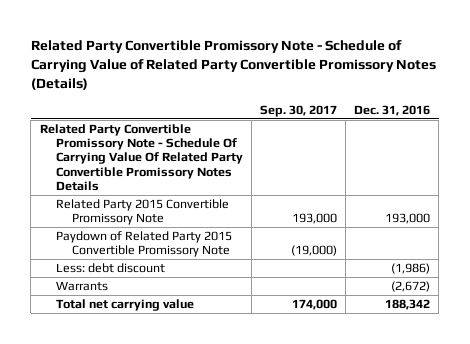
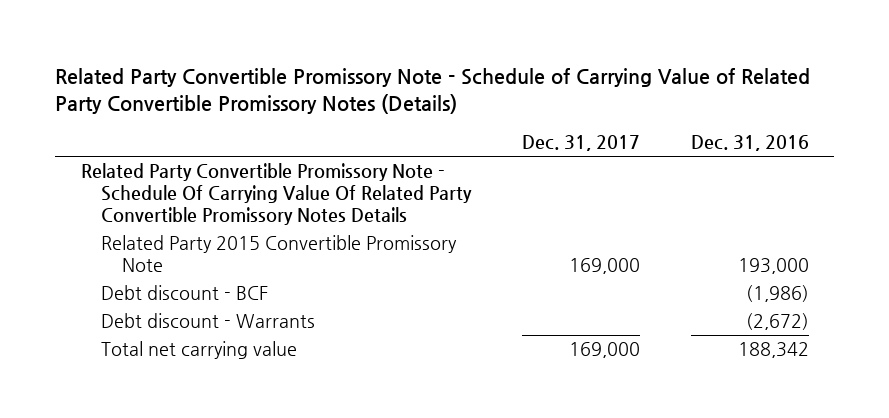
[259,104,337,117] Sep. 30, 2017 -> none
none -> [521,134,640,151] Dec. 31, 2017
[55,231,232,258] Paydown of Related Party 2015 Convertible Promissory Note -> none
[55,263,165,274] Less: debt discount -> [101,285,269,301] Debt discount - BCF
[55,281,108,292] Warrants -> [101,313,316,329] Debt discount - Warrants

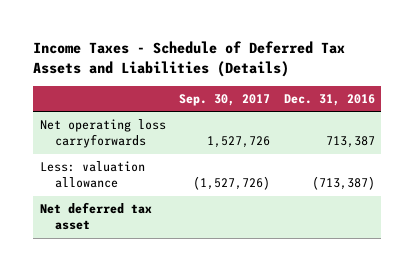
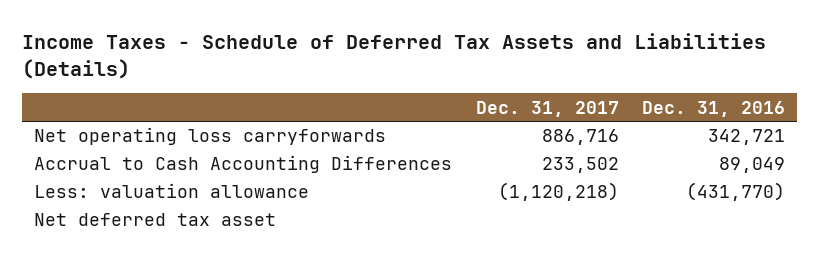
[179,93,271,106] Sep. 30, 2017 -> none
none -> [475,100,619,117] Dec. 31, 2017
[325,136,375,149] 713,387 -> [708,129,786,146] 342,721
none -> [34,155,453,174] Accrual to Cash Accounting Differences
[311,176,375,191] (713,387) -> [686,182,786,202] (431,770)

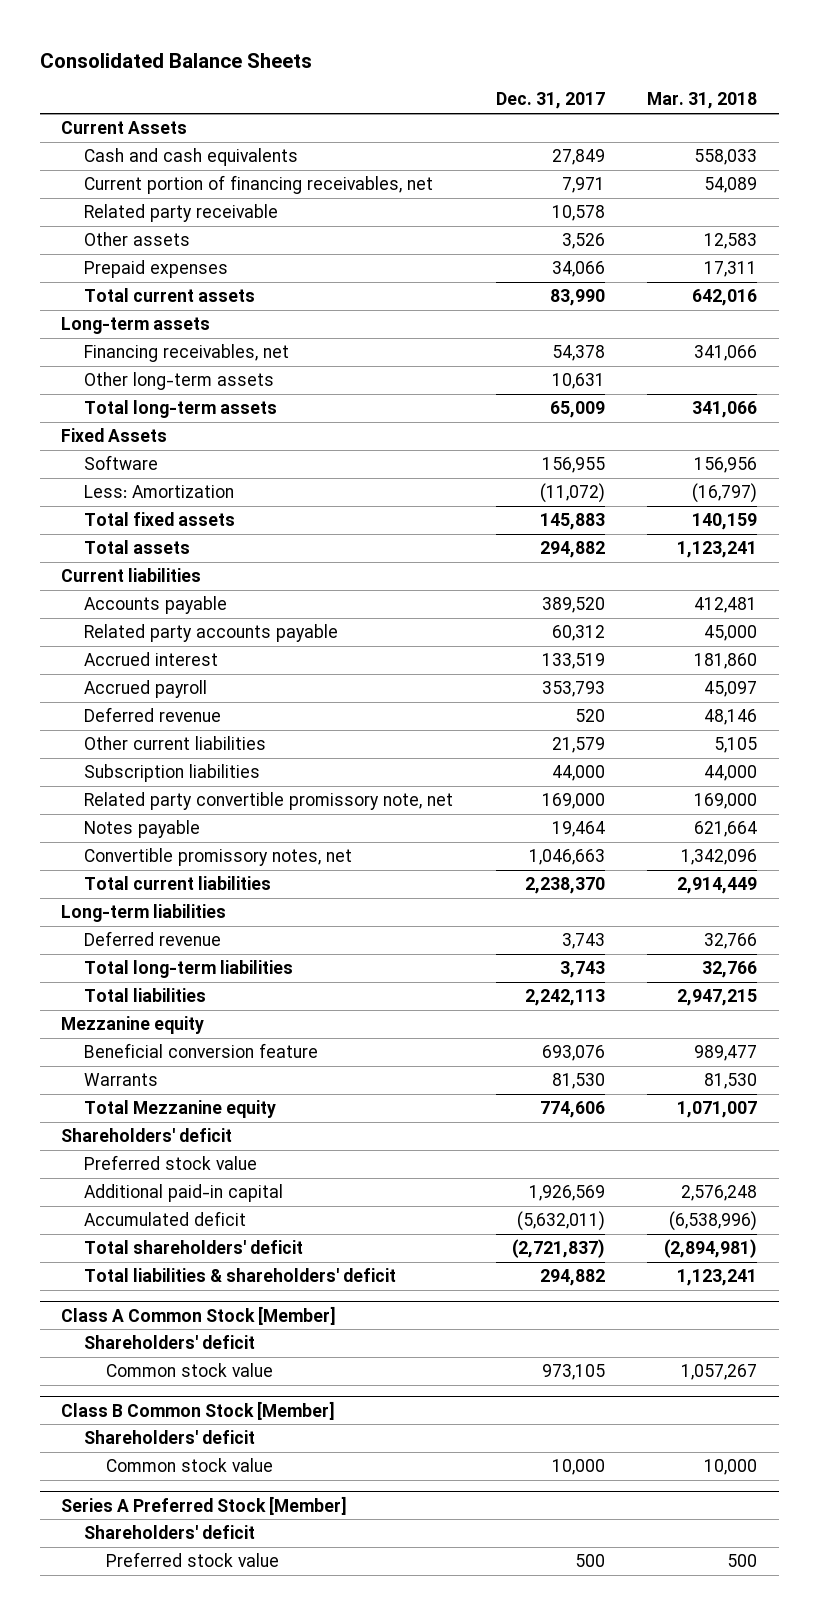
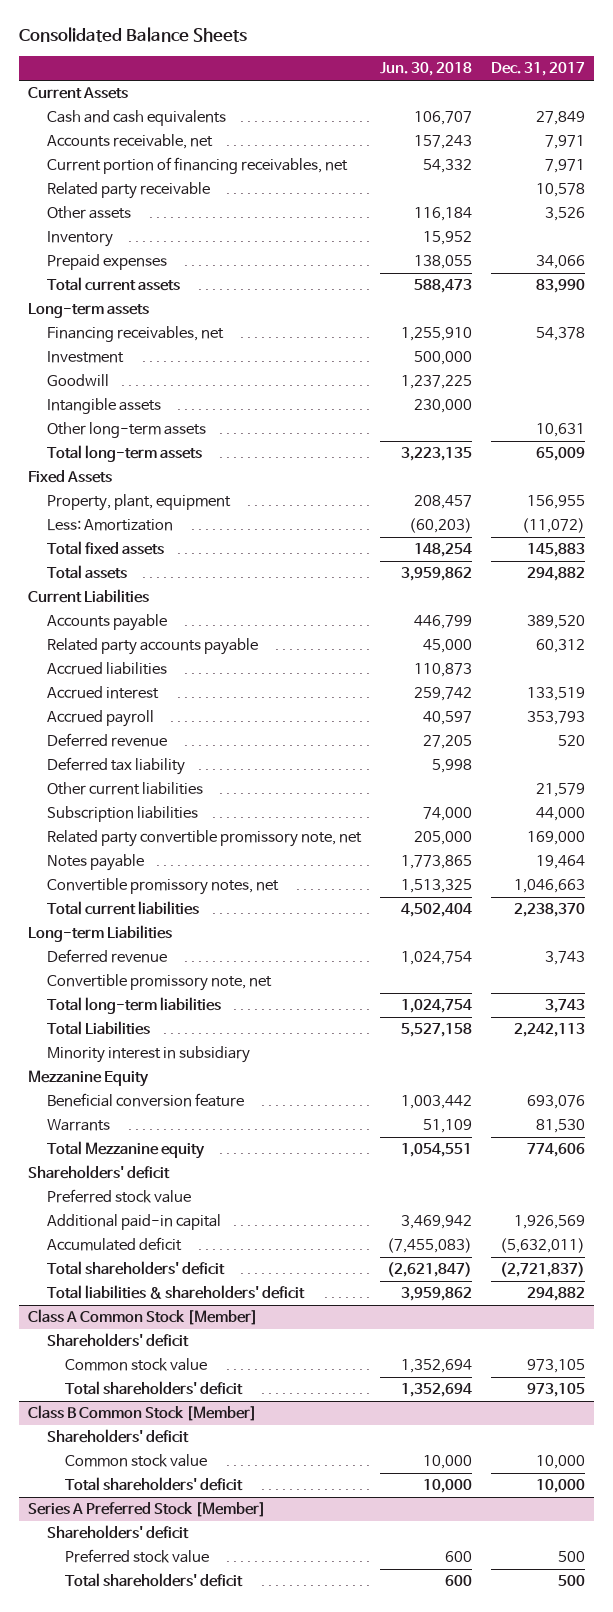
[647,92,758,110] Mar. 31, 2018 -> none
none -> [379,62,472,77] Jun. 30, 2018
none -> [46,134,213,150] Accounts receivable, net
none -> [46,231,113,248] Inventory
none -> [46,351,124,364] Investment
none -> [46,374,109,388] Goodwill
none -> [46,398,161,415] Intangible assets
[83,455,158,471] Software -> [46,494,231,512] Property, plant, equipment
[61,568,202,583] Current liabilities -> [28,589,150,604] Current Liabilities
none -> [46,662,167,676] Accrued liabilities
none -> [46,757,185,776] Deferred tax liability
[61,904,227,923] Long-term liabilities -> [28,925,173,943] Long-term Liabilities
none -> [46,974,272,992] Convertible promissory note, net
[83,988,206,1003] Total liabilities -> [46,1021,150,1036] Total Liabilities
none -> [46,1046,250,1064] Minority interest in subsidiary
[61,1016,205,1035] Mezzanine equity -> [28,1070,150,1088] Mezzanine Equity
none -> [65,1381,244,1396] Total shareholders' deficit
none -> [65,1477,244,1492] Total shareholders' deficit
none -> [65,1573,244,1588] Total shareholders' deficit

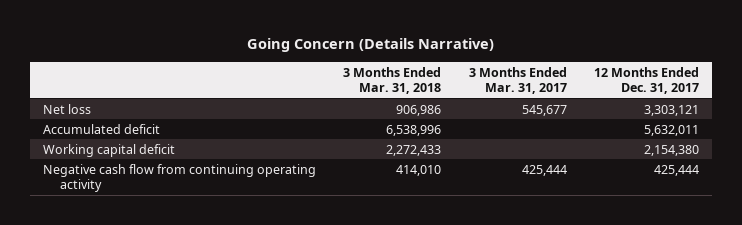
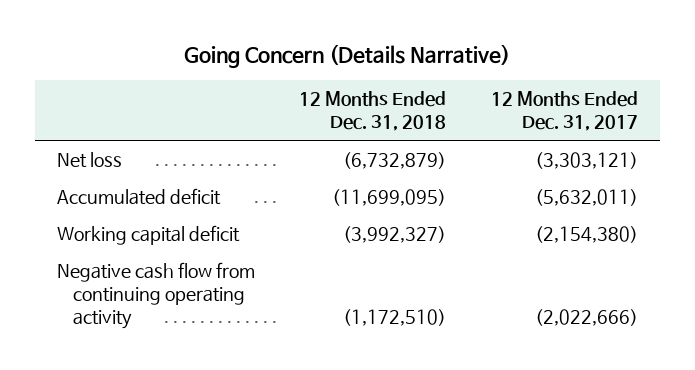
[343,66,442,95] 3 Months Ended Mar. 31, 2018 -> none
[468,66,567,95] 3 Months Ended Mar. 31, 2017 -> none
none -> [299,91,447,132] 12 Months Ended Dec. 31, 2018
[643,104,699,116] 3,303,121 -> [535,151,639,169] (3,303,121)
[643,124,699,136] 5,632,011 -> [535,188,639,206] (5,632,011)
[643,144,699,156] 2,154,380 -> [535,225,639,243] (2,154,380)
[653,164,699,176] 425,444 -> [535,308,639,326] (2,022,666)

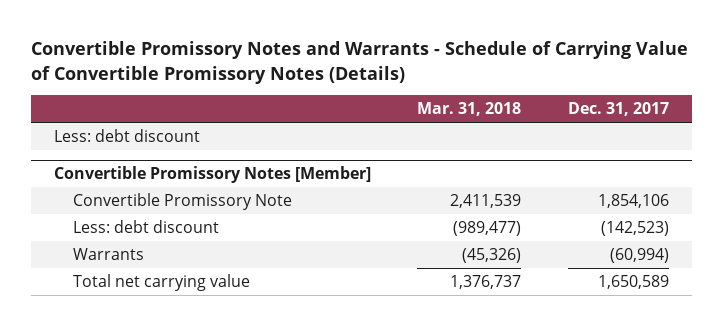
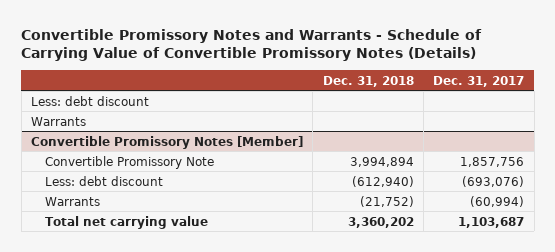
[417,102,522,117] Mar. 31, 2018 -> none
none -> [322,75,414,87] Dec. 31, 2018
none -> [31,116,87,126] Warrants
[597,193,669,208] 1,854,106 -> [460,156,525,167] 1,857,756
[600,220,669,236] (142,523) -> [462,175,525,187] (693,076)
[597,274,669,289] 1,650,589 -> [458,216,525,228] 1,103,687

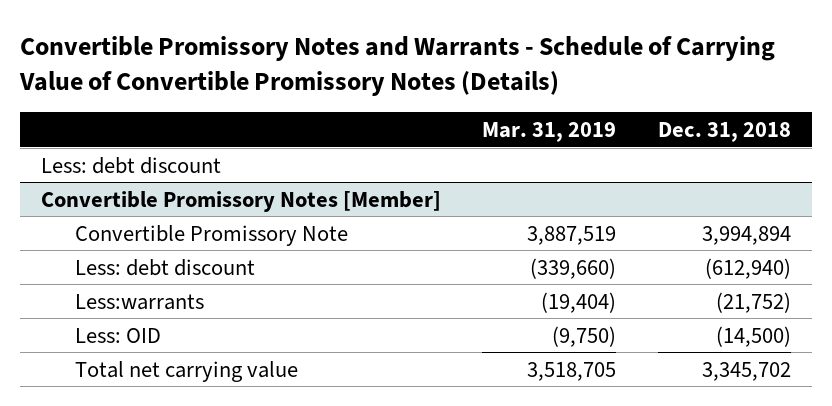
[433,75,525,87] Dec. 31, 2017 -> none
none -> [482,121,617,142] Mar. 31, 2019
[31,116,87,126] Warrants -> none
[45,196,101,206] Warrants -> [75,293,205,310] Less:warrants
none -> [75,327,162,343] Less: OID
[347,216,414,228] 3,360,202 -> [701,361,791,381] 3,345,702

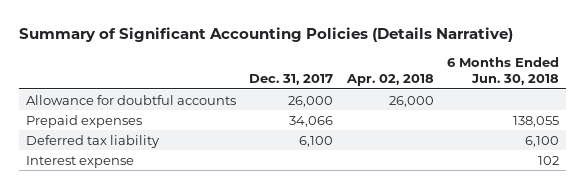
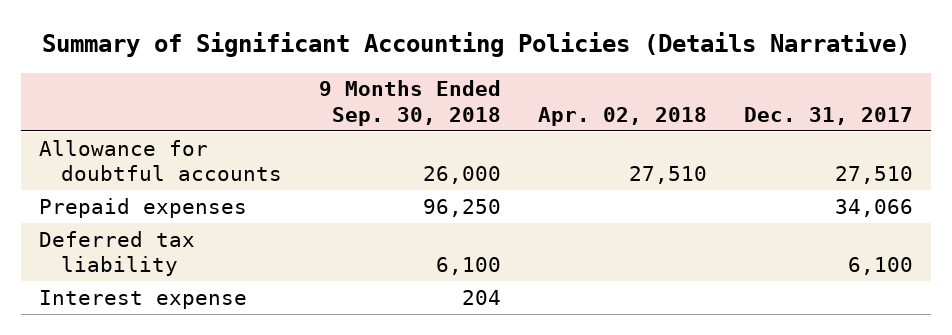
[446,56,559,86] 6 Months Ended Jun. 30, 2018 -> none
none -> [319,80,502,126] 9 Months Ended Sep. 30, 2018
[288,95,334,107] 26,000 -> [834,166,913,185] 27,510
[388,95,434,107] 26,000 -> [629,166,708,185] 27,510

